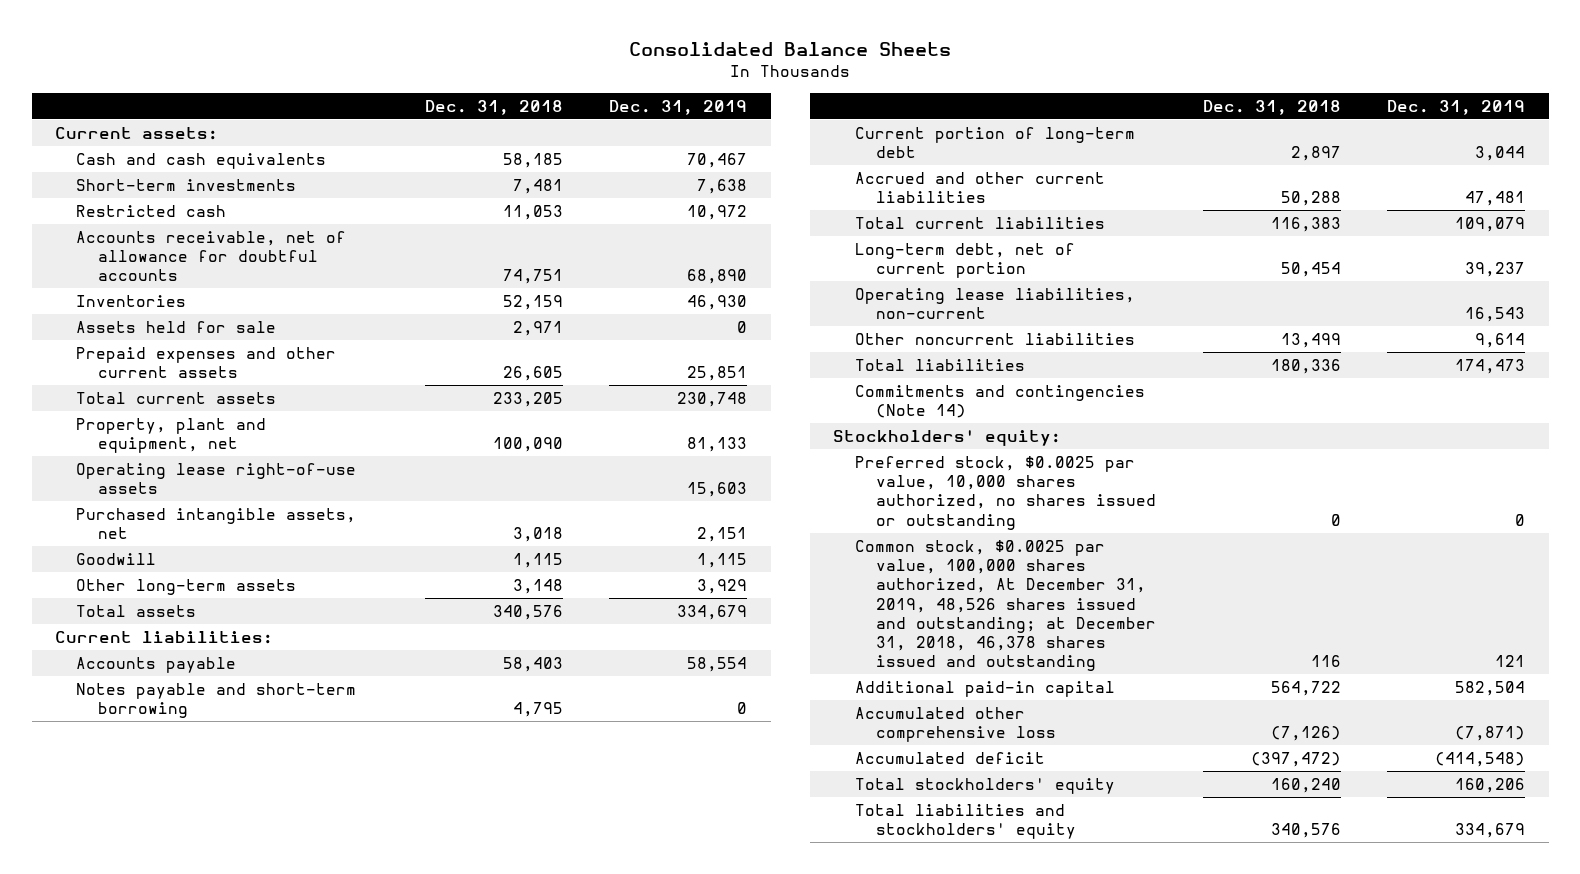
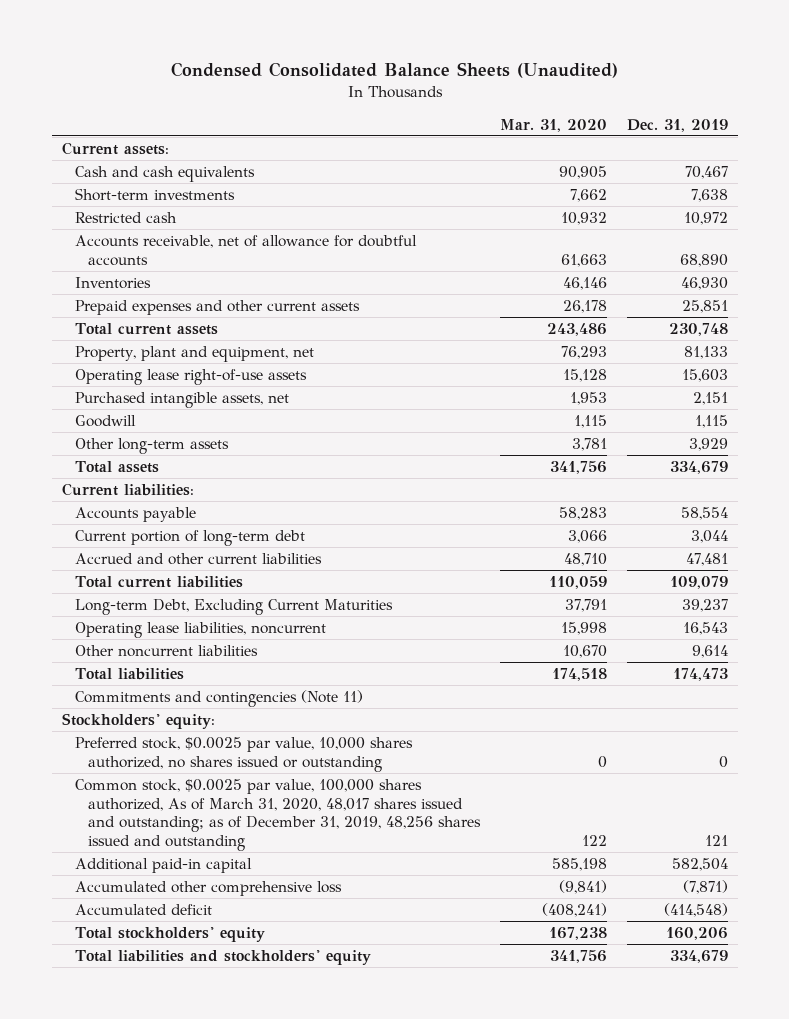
[629,41,952,56] Consolidated Balance Sheets -> [170,62,618,79] Condensed Consolidated Balance Sheets (Unaudited)
[424,99,563,115] Dec. 31, 2018 -> none
none -> [499,118,607,132] Mar. 31, 2020
[76,320,277,333] Assets held for sale -> none
[76,682,357,719] Notes payable and short-term borrowing -> none
[854,242,1075,279] Long-term debt, net of current portion -> [74,598,393,615] Long-term Debt, Excluding Current Maturities
[854,287,1135,320] Operating lease liabilities, non-current -> [74,621,326,638] Operating lease liabilities, noncurrent
[854,384,1145,419] Commitments and contingencies (Note 14) -> [74,689,363,707] Commitments and contingencies (Note 11)
[854,539,1157,672] Common stock, $0.0025 par value, 100,000 shares authorized, At December 31, 2019, 48,526 shares issued and outstanding; at December 31, 2018, 46,378 shares issued and outstanding -> [74,778,482,852] Common stock, $0.0025 par value, 100,000 shares authorized, As of March 31, 2020, 48,017 shares issued and outstanding; as of December 31, 2019, 48,256 shares issued and outstanding

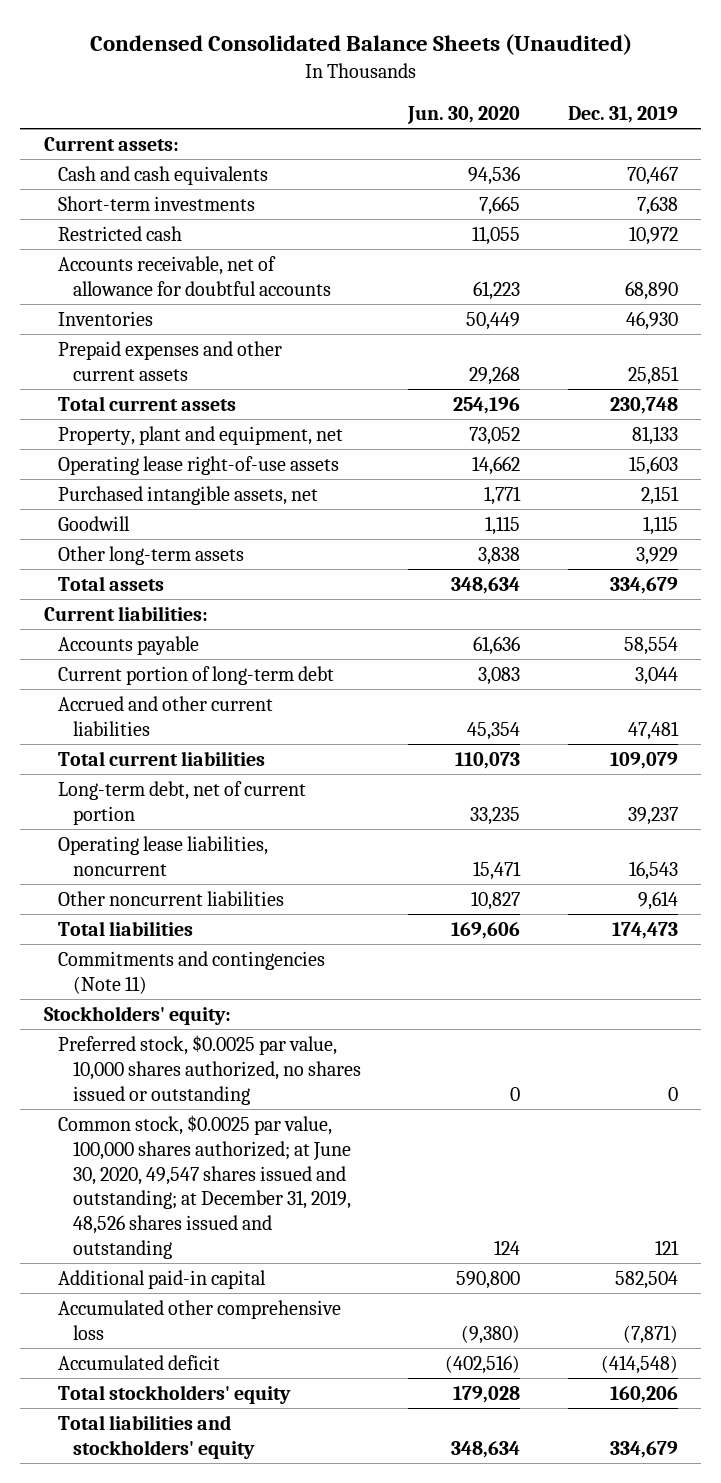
[499,118,607,132] Mar. 31, 2020 -> none
none -> [407,106,521,125] Jun. 30, 2020
[74,598,393,615] Long-term Debt, Excluding Current Maturities -> [58,780,307,825] Long-term debt, net of current portion
[74,778,482,852] Common stock, $0.0025 par value, 100,000 shares authorized, As of March 31, 2020, 48,017 shares issued and outstanding; as of December 31, 2019, 48,256 shares issued and outstanding -> [58,1114,351,1260] Common stock, $0.0025 par value, 100,000 shares authorized; at June 30, 2020, 49,547 shares issued and outstanding; at December 31, 2019, 48,526 shares issued and outstanding

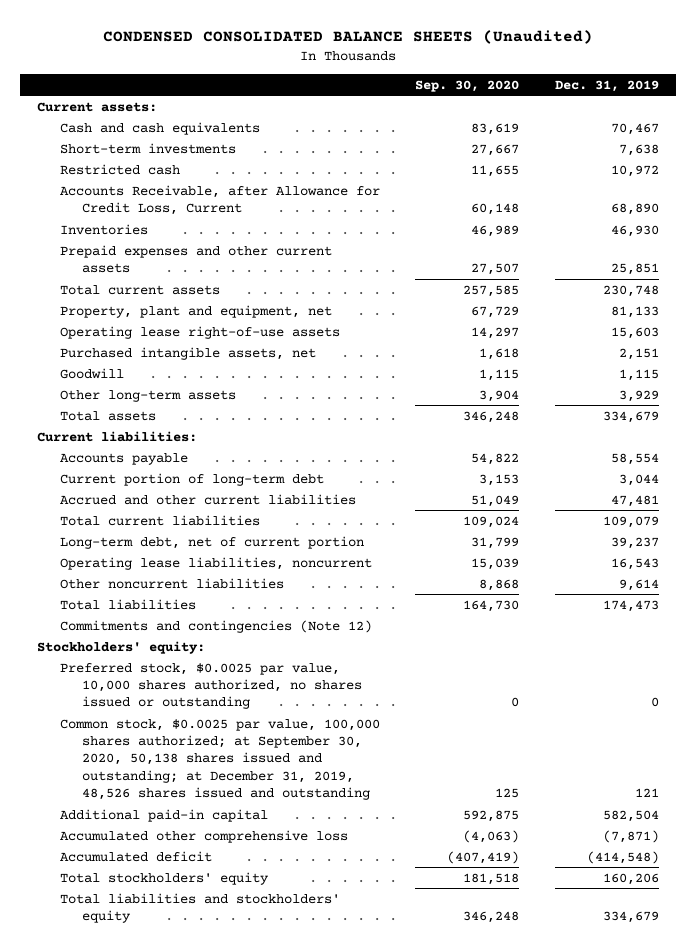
[89,34,632,56] Condensed Consolidated Balance Sheets (Unaudited) -> [103,30,594,45] CONDENSED CONSOLIDATED BALANCE SHEETS (Unaudited)
[407,106,521,125] Jun. 30, 2020 -> none
none -> [415,79,520,92] Sep. 30, 2020
[58,255,331,296] Accounts receivable, net of allowance for doubtful accounts -> [59,184,380,216] Accounts Receivable, after Allowance for Credit Loss, Current
[58,950,326,994] Commitments and contingencies (Note 11) -> [59,619,372,633] Commitments and contingencies (Note 12)
[58,1114,351,1260] Common stock, $0.0025 par value, 100,000 shares authorized; at June 30, 2020, 49,547 shares issued and outstanding; at December 31, 2019, 48,526 shares issued and outstanding -> [59,718,380,800] Common stock, $0.0025 par value, 100,000 shares authorized; at September 30, 2020, 50,138 shares issued and outstanding; at December 31, 2019, 48,526 shares issued and outstanding

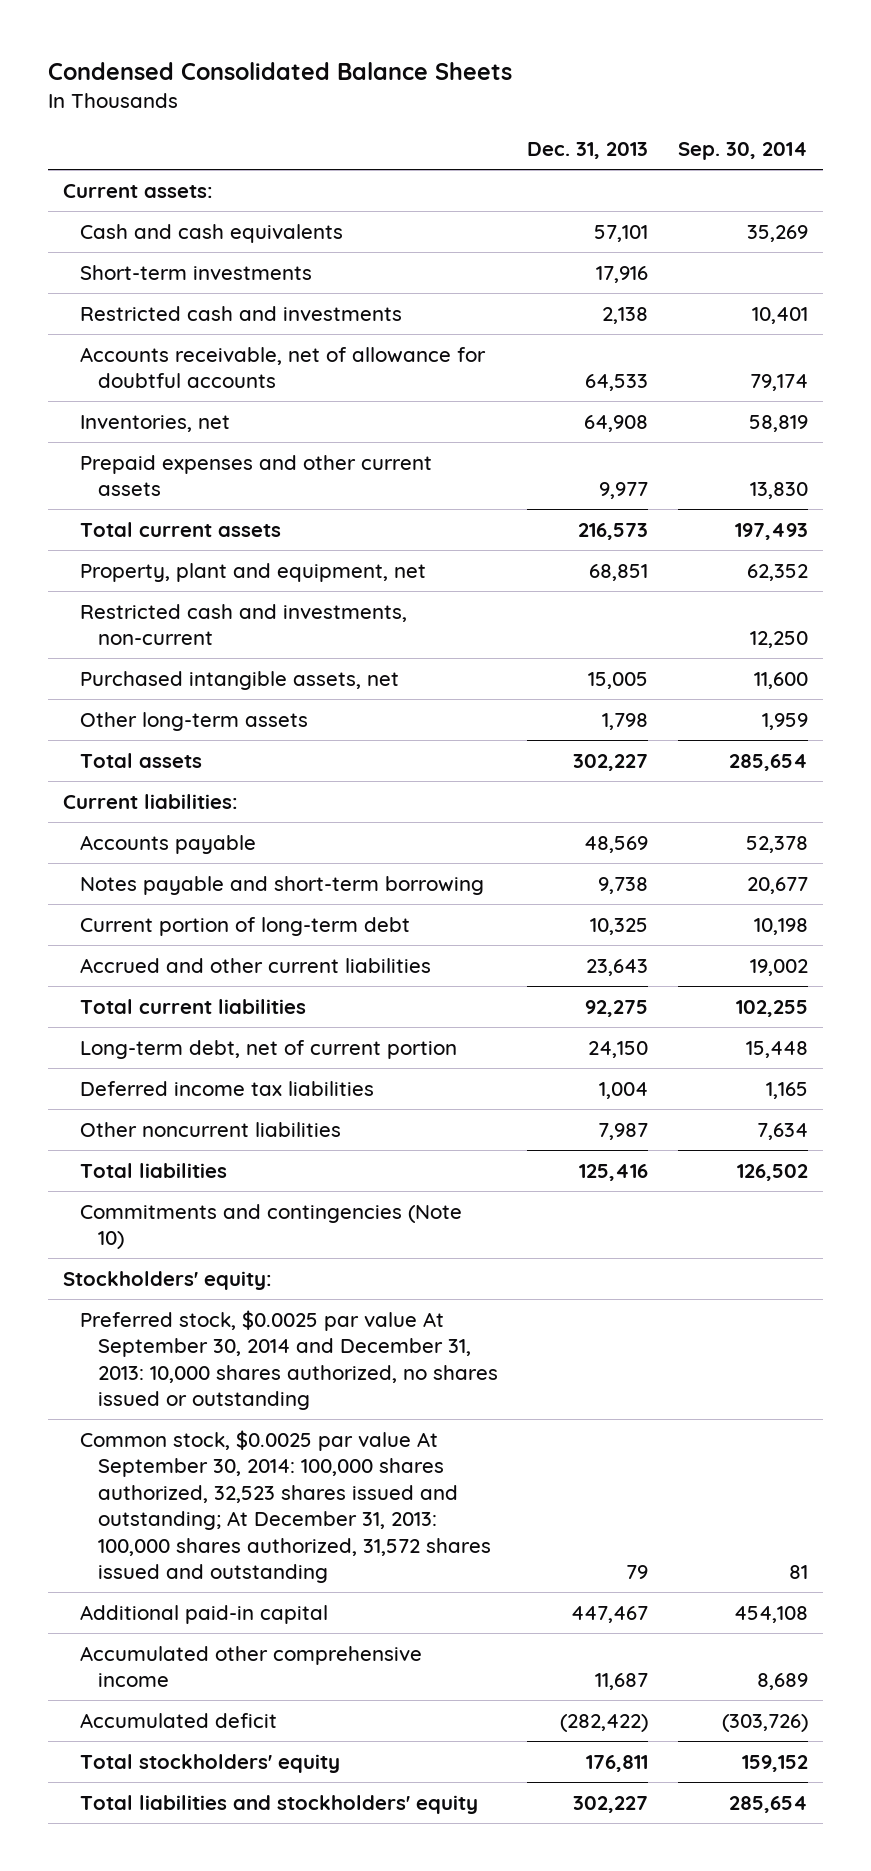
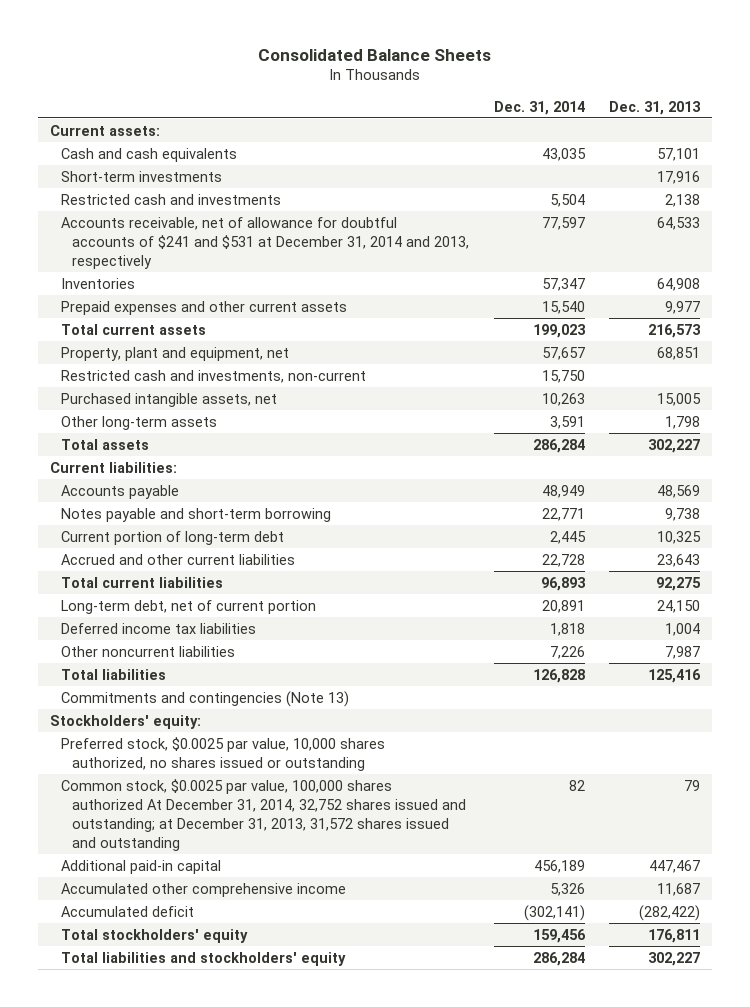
[48,62,513,81] Condensed Consolidated Balance Sheets -> [257,48,491,61] Consolidated Balance Sheets
[678,142,809,161] Sep. 30, 2014 -> none
none -> [493,100,585,115] Dec. 31, 2014
[80,346,487,389] Accounts receivable, net of allowance for doubtful accounts -> [61,216,470,269] Accounts receivable, net of allowance for doubtful accounts of $241 and $531 at December 31, 2014 and 2013, respectively
[80,414,231,432] Inventories, net -> [61,277,136,289] Inventories
[80,1203,463,1250] Commitments and contingencies (Note 10) -> [61,690,350,707] Commitments and contingencies (Note 13)
[80,1309,498,1411] Preferred stock, $0.0025 par value At September 30, 2014 and December 31, 2013: 10,000 shares authorized, no shares issued or outstanding -> [61,736,386,771] Preferred stock, $0.0025 par value, 10,000 shares authorized, no shares issued or outstanding
[80,1429,491,1584] Common stock, $0.0025 par value At September 30, 2014: 100,000 shares authorized, 32,523 shares issued and outstanding; At December 31, 2013: 100,000 shares authorized, 31,572 shares issued and outstanding -> [61,778,467,851] Common stock, $0.0025 par value, 100,000 shares authorized At December 31, 2014, 32,752 shares issued and outstanding; at December 31, 2013, 31,572 shares issued and outstanding

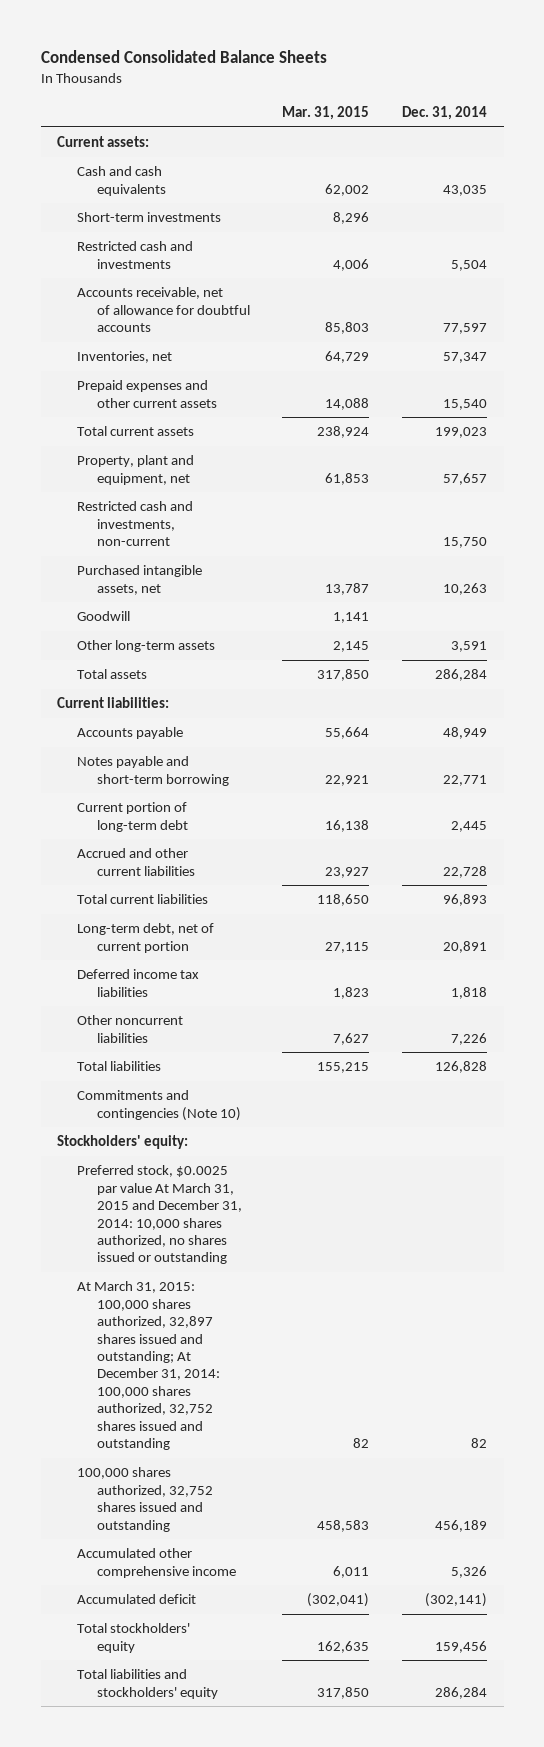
[257,48,491,61] Consolidated Balance Sheets -> [40,50,327,64] Condensed Consolidated Balance Sheets
[608,100,701,115] Dec. 31, 2013 -> none
none -> [282,106,370,121] Mar. 31, 2015
[61,216,470,269] Accounts receivable, net of allowance for doubtful accounts of $241 and $531 at December 31, 2014 and 2013, respectively -> [76,287,250,333] Accounts receivable, net of allowance for doubtful accounts
[61,277,136,289] Inventories -> [76,351,172,364] Inventories, net
none -> [76,611,130,622] Goodwill
[61,690,350,707] Commitments and contingencies (Note 13) -> [76,1090,241,1121] Commitments and contingencies (Note 10)
[61,736,386,771] Preferred stock, $0.0025 par value, 10,000 shares authorized, no shares issued or outstanding -> [76,1165,242,1265] Preferred stock, $0.0025 par value At March 31, 2015 and December 31, 2014: 10,000 shares authorized, no shares issued or outstanding
[61,778,467,851] Common stock, $0.0025 par value, 100,000 shares authorized At December 31, 2014, 32,752 shares issued and outstanding; at December 31, 2013, 31,572 shares issued and outstanding -> [76,1281,220,1451] At March 31, 2015: 100,000 shares authorized, 32,897 shares issued and outstanding; At December 31, 2014: 100,000 shares authorized, 32,752 shares issued and outstanding
[61,859,222,874] Additional paid-in capital -> [76,1467,213,1532] 100,000 shares authorized, 32,752 shares issued and outstanding

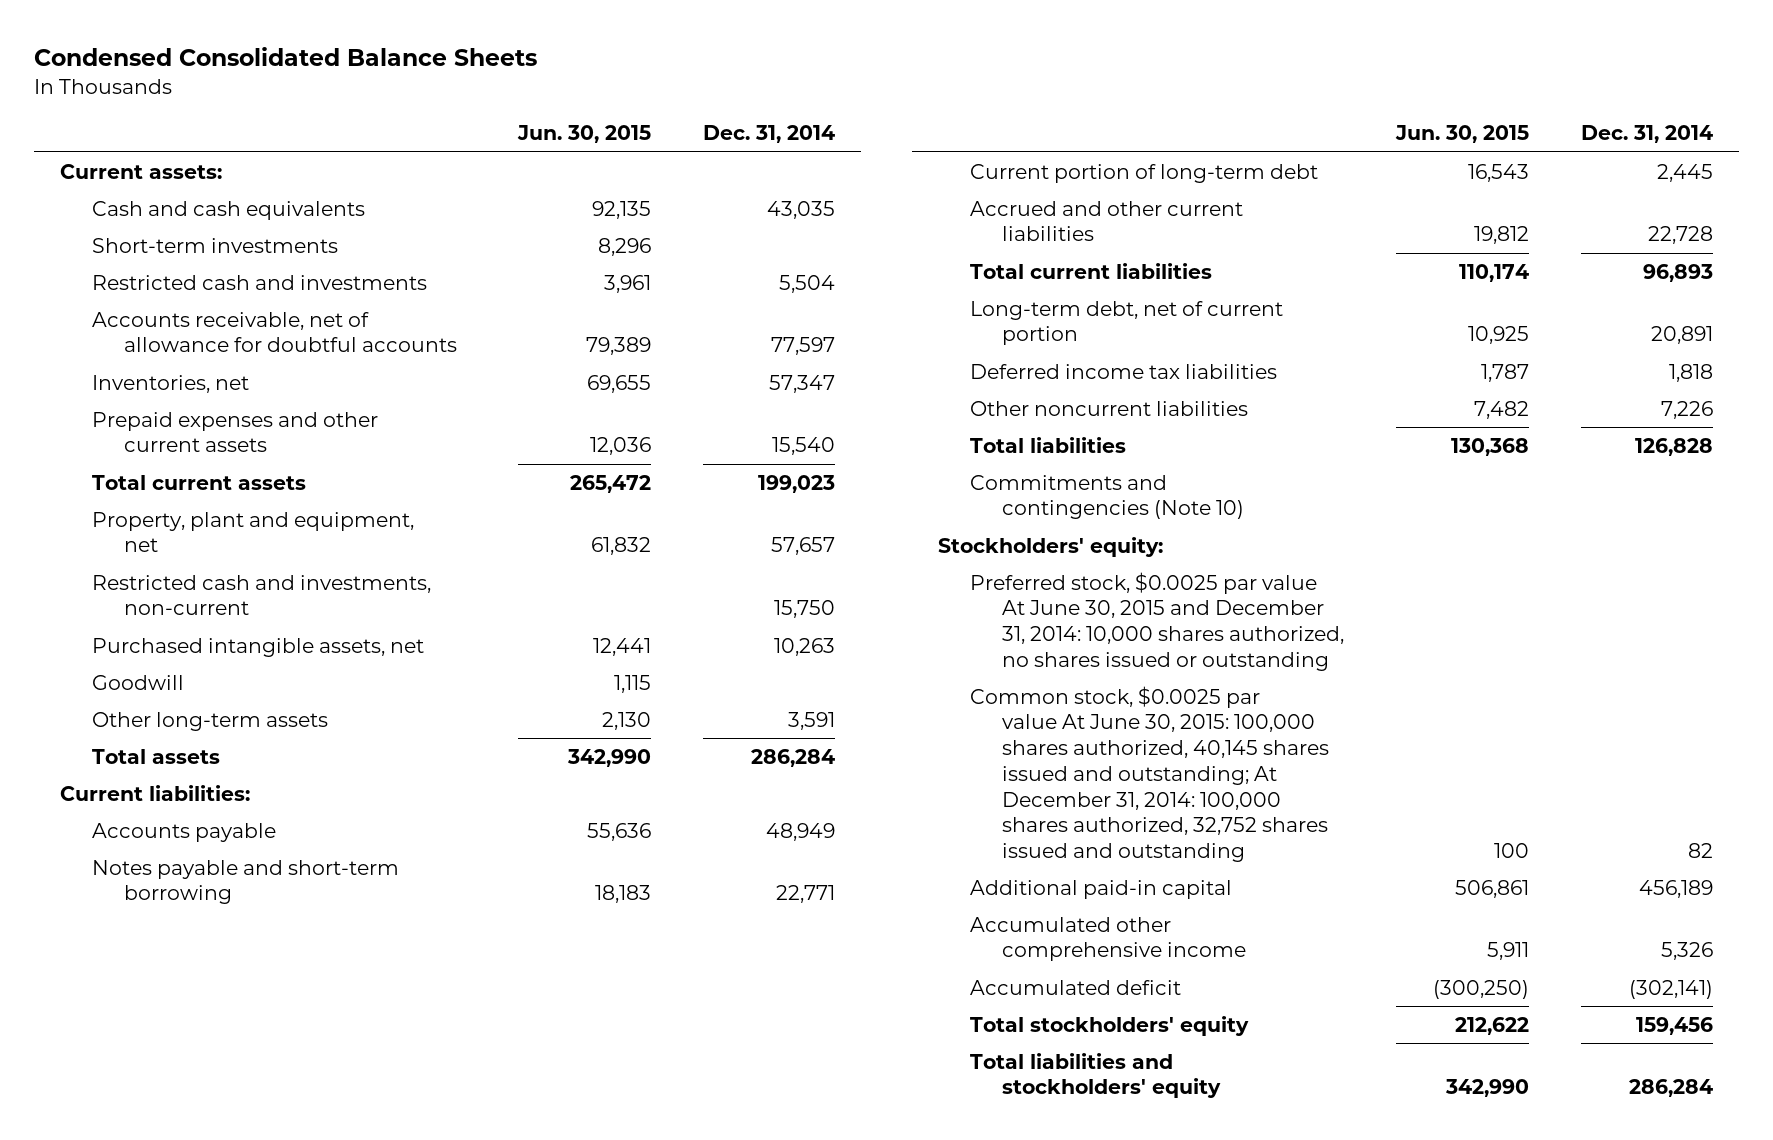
[282,106,370,121] Mar. 31, 2015 -> none
none -> [516,125,651,144] Jun. 30, 2015
[76,1165,242,1265] Preferred stock, $0.0025 par value At March 31, 2015 and December 31, 2014: 10,000 shares authorized, no shares issued or outstanding -> [970,571,1345,671] Preferred stock, $0.0025 par value At June 30, 2015 and December 31, 2014: 10,000 shares authorized, no shares issued or outstanding
[76,1281,220,1451] At March 31, 2015: 100,000 shares authorized, 32,897 shares issued and outstanding; At December 31, 2014: 100,000 shares authorized, 32,752 shares issued and outstanding -> [970,685,1330,863] Common stock, $0.0025 par value At June 30, 2015: 100,000 shares authorized, 40,145 shares issued and outstanding; At December 31, 2014: 100,000 shares authorized, 32,752 shares issued and outstanding
[76,1467,213,1532] 100,000 shares authorized, 32,752 shares issued and outstanding -> [970,879,1233,899] Additional paid-in capital

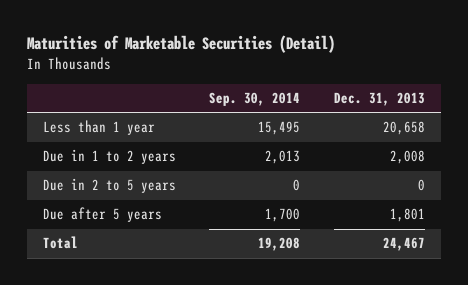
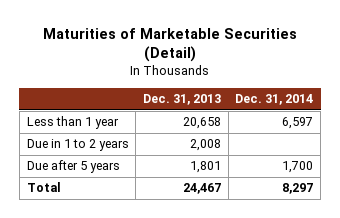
[209,91,301,106] Sep. 30, 2014 -> none
none -> [235,93,314,105] Dec. 31, 2014
[43,178,177,194] Due in 2 to 5 years -> none

